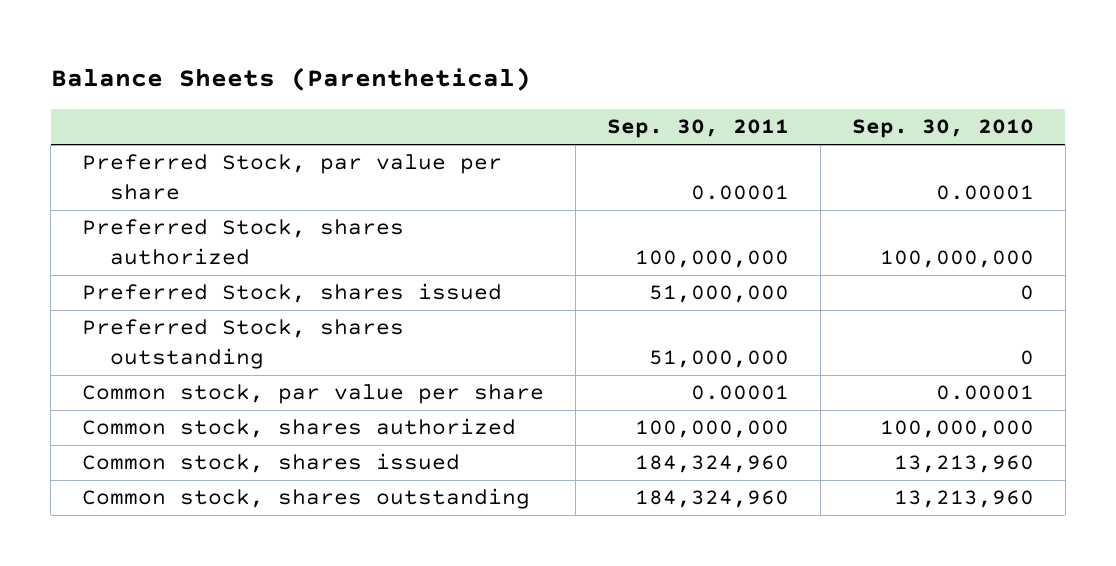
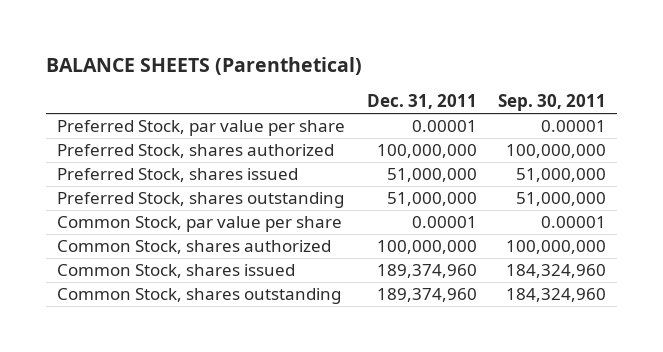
[50,67,531,92] Balance Sheets (Parenthetical) -> [46,57,363,76] BALANCE SHEETS (Parenthetical)
[851,119,1034,139] Sep. 30, 2010 -> none
none -> [366,94,477,110] Dec. 31, 2011
[82,384,545,405] Common stock, par value per share -> [57,215,343,232] Common Stock, par value per share
[82,418,517,439] Common stock, shares authorized -> [57,239,332,254] Common Stock, shares authorized
[82,453,461,474] Common stock, shares issued -> [57,263,296,278] Common Stock, shares issued
[82,488,531,510] Common stock, shares outstanding -> [57,287,342,304] Common Stock, shares outstanding

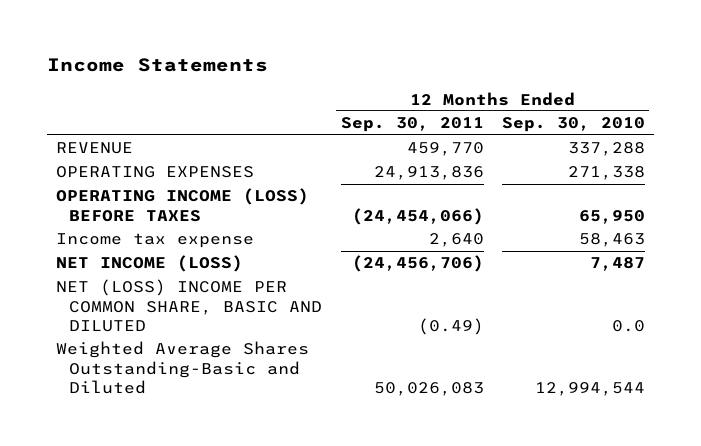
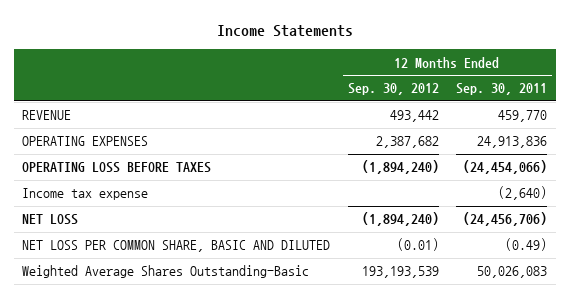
[501,117,645,133] Sep. 30, 2010 -> none
none -> [347,83,439,96] Sep. 30, 2012
[56,188,310,222] OPERATING INCOME (LOSS) BEFORE TAXES -> [22,162,212,174] OPERATING LOSS BEFORE TAXES
[428,233,484,248] 2,640 -> [498,186,548,201] (2,640)
[56,255,244,273] NET INCOME (LOSS) -> [22,214,79,226] NET LOSS
[56,279,323,332] NET (LOSS) INCOME PER COMMON SHARE, BASIC AND DILUTED -> [22,240,331,253] NET LOSS PER COMMON SHARE, BASIC AND DILUTED
[56,341,310,394] Weighted Average Shares Outstanding-Basic and Diluted -> [22,265,310,279] Weighted Average Shares Outstanding-Basic

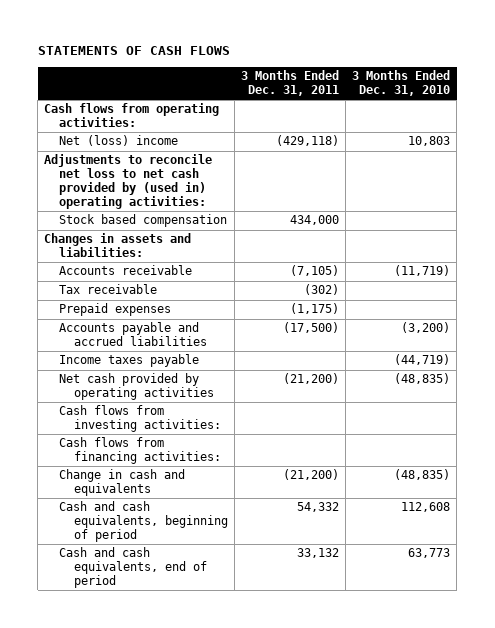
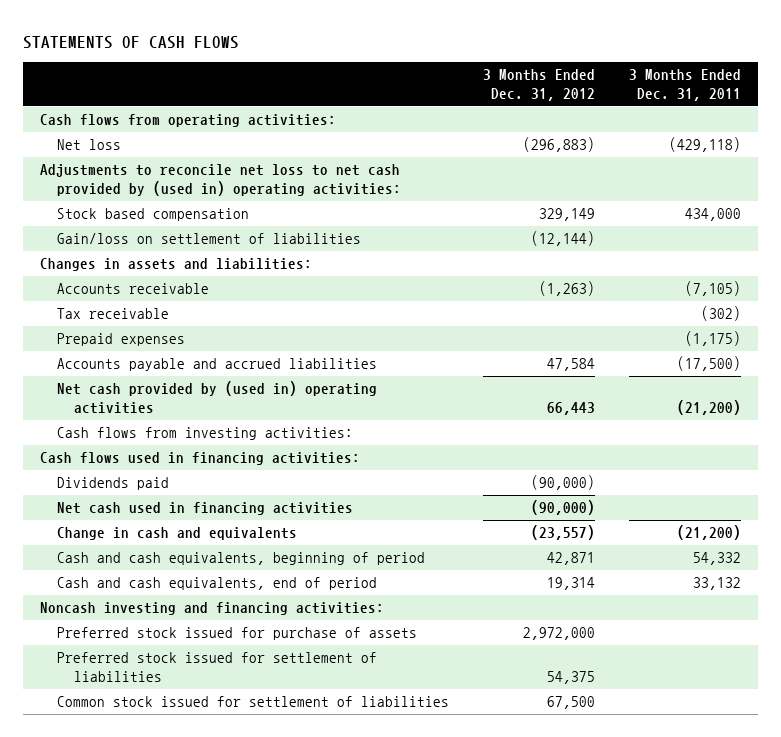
[352,70,451,97] 3 Months Ended Dec. 31, 2010 -> none
none -> [483,69,596,101] 3 Months Ended Dec. 31, 2012
[59,135,179,147] Net (loss) income -> [57,139,122,151] Net loss
none -> [57,233,362,245] Gain/loss on settlement of liabilities
[59,354,200,368] Income taxes payable -> none
[59,373,214,401] Net cash provided by operating activities -> [57,381,378,415] Net cash provided by (used in) operating activities
none -> [40,452,361,466] Cash flows used in financing activities:
none -> [57,477,170,491] Dividends paid
[59,437,221,465] Cash flows from financing activities: -> [57,502,354,516] Net cash used in financing activities
none -> [40,602,385,616] Noncash investing and financing activities:
none -> [57,627,418,641] Preferred stock issued for purchase of assets
none -> [57,652,378,683] Preferred stock issued for settlement of liabilities
none -> [57,696,450,708] Common stock issued for settlement of liabilities

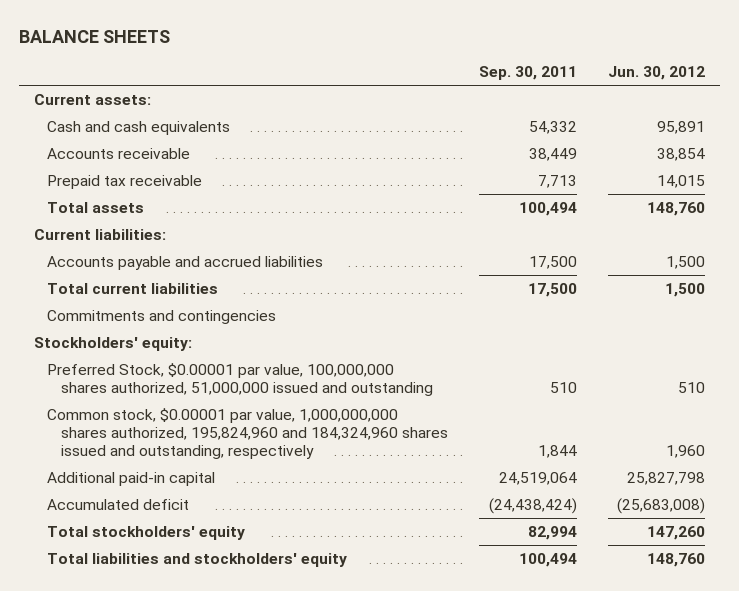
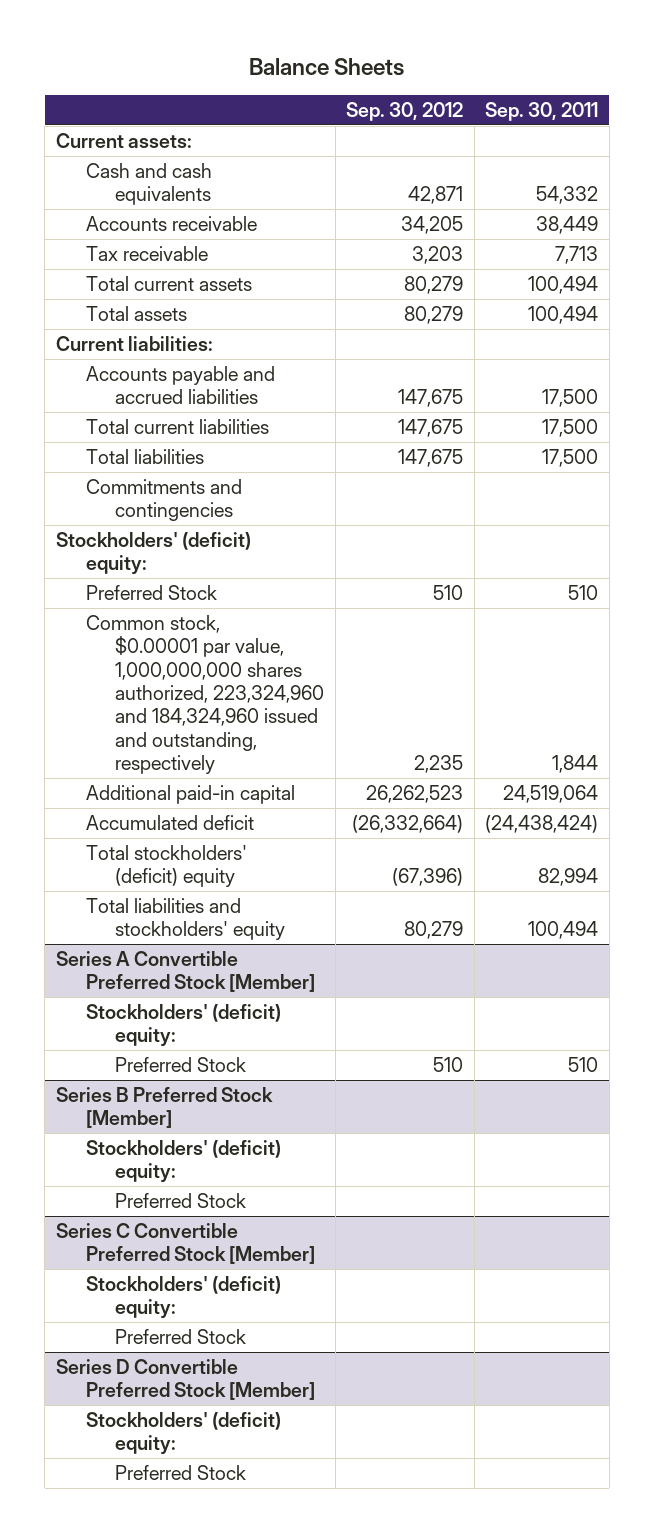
[18,29,170,43] BALANCE SHEETS -> [248,58,404,77] Balance Sheets
[607,66,705,81] Jun. 30, 2012 -> none
none -> [346,102,464,122] Sep. 30, 2012
[47,174,203,189] Prepaid tax receivable -> [85,245,208,261] Tax receivable
none -> [85,275,252,291] Total current assets
none -> [85,448,204,464] Total liabilities
[33,336,192,351] Stockholders' equity: -> [55,531,251,575] Stockholders' (deficit) equity:
[47,362,433,397] Preferred Stock, $0.00001 par value, 100,000,000 shares authorized, 51,000,000 issued and outstanding -> [85,584,217,600] Preferred Stock
[47,407,448,460] Common stock, $0.00001 par value, 1,000,000,000 shares authorized, 195,824,960 and 184,324,960 shares issued and outstanding, respectively -> [85,614,325,775] Common stock, $0.00001 par value, 1,000,000,000 shares authorized, 223,324,960 and 184,324,960 issued and outstanding, respectively
[47,525,246,540] Total stockholders' equity -> [85,844,247,888] Total stockholders' (deficit) equity
none -> [55,950,315,993] Series A Convertible Preferred Stock [Member]
none -> [85,1003,281,1047] Stockholders' (deficit) equity:
none -> [115,1056,247,1072] Preferred Stock
none -> [55,1086,273,1129] Series B Preferred Stock [Member]
none -> [85,1139,281,1183] Stockholders' (deficit) equity:
none -> [115,1192,247,1208] Preferred Stock
none -> [55,1222,315,1265] Series C Convertible Preferred Stock [Member]
none -> [85,1275,281,1319] Stockholders' (deficit) equity:
none -> [115,1328,247,1344] Preferred Stock
none -> [55,1358,315,1401] Series D Convertible Preferred Stock [Member]
none -> [85,1411,281,1455] Stockholders' (deficit) equity:
none -> [115,1464,247,1480] Preferred Stock

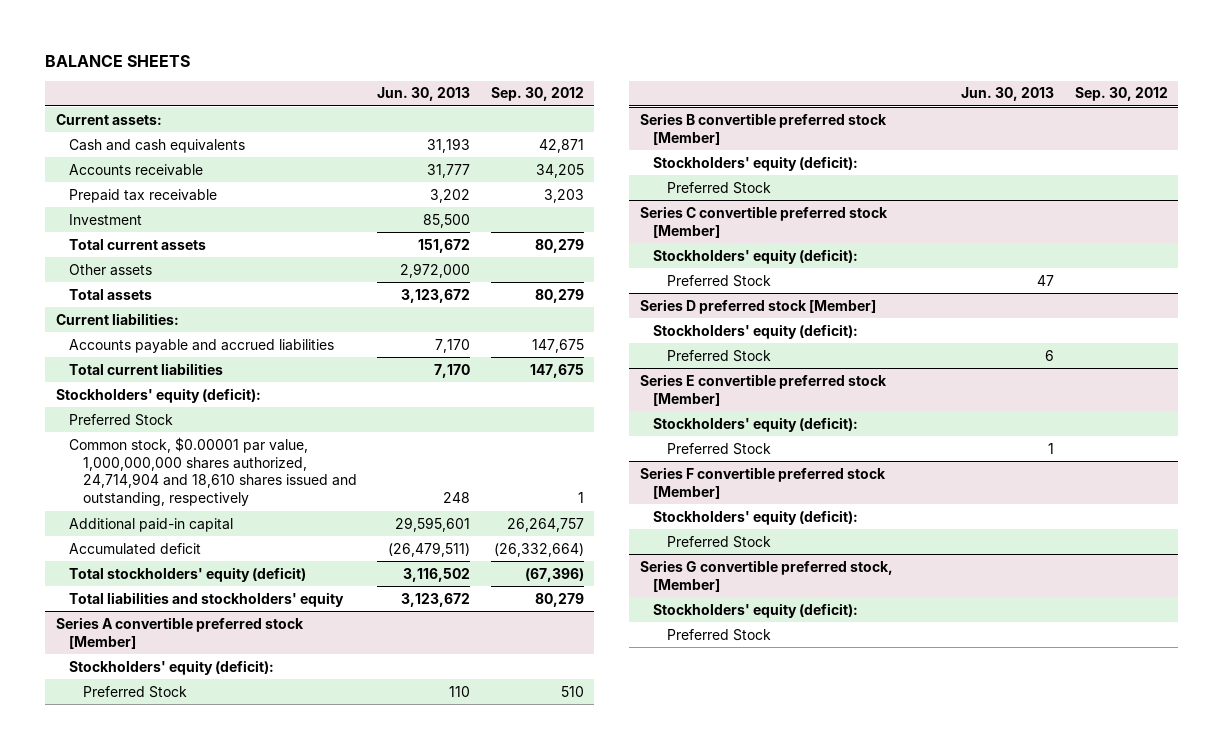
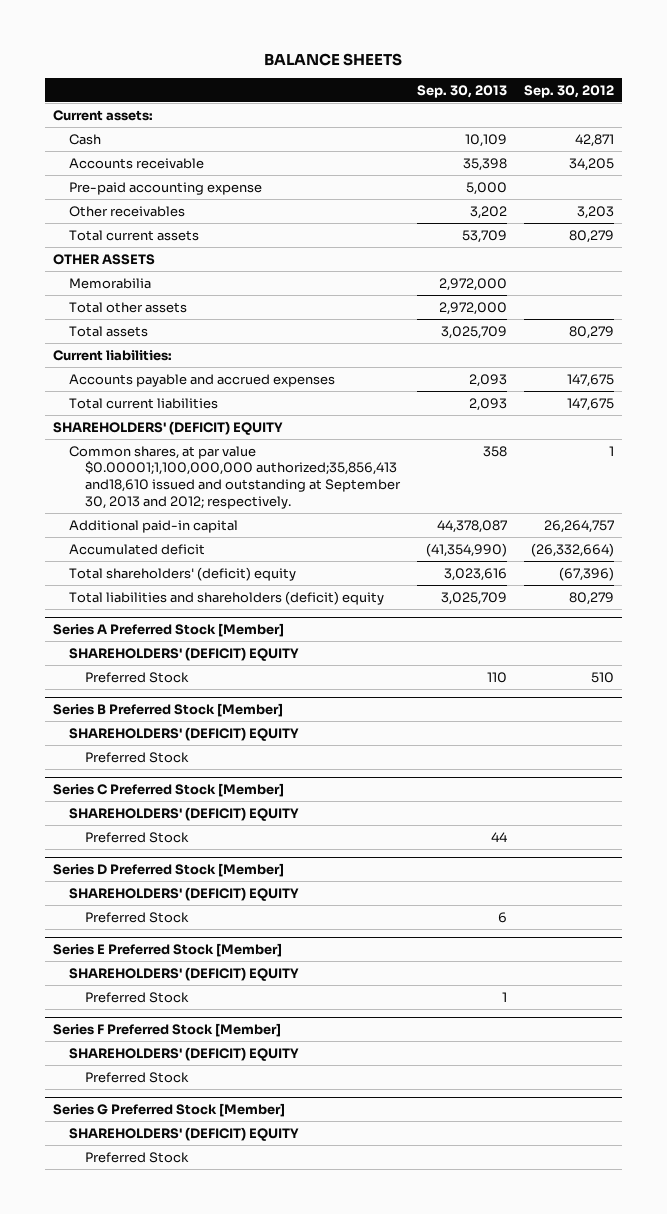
[377,87,471,102] Jun. 30, 2013 -> none
none -> [416,84,507,98] Sep. 30, 2013
[69,138,246,153] Cash and cash equivalents -> [69,133,102,145] Cash
[69,213,143,225] Investment -> none
none -> [69,181,263,195] Pre-paid accounting expense
[69,188,218,203] Prepaid tax receivable -> [69,205,186,217] Other receivables
none -> [53,253,156,265] OTHER ASSETS
[69,263,153,276] Other assets -> [69,277,152,289] Memorabilia
none -> [69,301,188,313] Total other assets
[69,338,335,353] Accounts payable and accrued liabilities -> [69,373,336,387] Accounts payable and accrued expenses
[69,413,174,426] Preferred Stock -> none
[55,387,261,403] Stockholders' equity (deficit): -> [53,420,284,435] SHAREHOLDERS' (DEFICIT) EQUITY
[69,436,357,507] Common stock, $0.00001 par value, 1,000,000,000 shares authorized, 24,714,904 and 18,610 shares issued and outstanding, respectively -> [69,445,402,509] Common shares, at par value $0.00001;1,100,000,000 authorized;35,856,413 and18,610 issued and outstanding at September 30, 2013 and 2012; respectively.
[69,566,307,582] Total stockholders' equity (deficit) -> [69,566,297,581] Total shareholders' (deficit) equity
[69,591,345,607] Total liabilities and stockholders' equity -> [69,590,385,605] Total liabilities and shareholders (deficit) equity
[55,616,304,649] Series A convertible preferred stock [Member] -> [53,623,285,638] Series A Preferred Stock [Member]
[69,659,275,675] Stockholders' equity (deficit): -> [69,646,300,661] SHAREHOLDERS' (DEFICIT) EQUITY
[639,112,887,145] Series B convertible preferred stock [Member] -> [53,703,284,718] Series B Preferred Stock [Member]
[653,155,859,171] Stockholders' equity (deficit): -> [69,726,300,741] SHAREHOLDERS' (DEFICIT) EQUITY
[639,205,888,238] Series C convertible preferred stock [Member] -> [53,783,285,798] Series C Preferred Stock [Member]
[653,248,859,264] Stockholders' equity (deficit): -> [69,806,300,821] SHAREHOLDERS' (DEFICIT) EQUITY
[639,298,876,314] Series D preferred stock [Member] -> [53,863,285,878] Series D Preferred Stock [Member]
[653,323,859,339] Stockholders' equity (deficit): -> [69,886,300,901] SHAREHOLDERS' (DEFICIT) EQUITY
[639,373,887,406] Series E convertible preferred stock [Member] -> [53,943,283,958] Series E Preferred Stock [Member]
[653,416,859,432] Stockholders' equity (deficit): -> [69,966,300,981] SHAREHOLDERS' (DEFICIT) EQUITY
[639,466,886,499] Series F convertible preferred stock [Member] -> [53,1023,282,1038] Series F Preferred Stock [Member]
[653,509,859,525] Stockholders' equity (deficit): -> [69,1046,300,1061] SHAREHOLDERS' (DEFICIT) EQUITY
[639,559,893,592] Series G convertible preferred stock, [Member] -> [53,1103,286,1118] Series G Preferred Stock [Member]
[653,602,859,618] Stockholders' equity (deficit): -> [69,1126,300,1141] SHAREHOLDERS' (DEFICIT) EQUITY

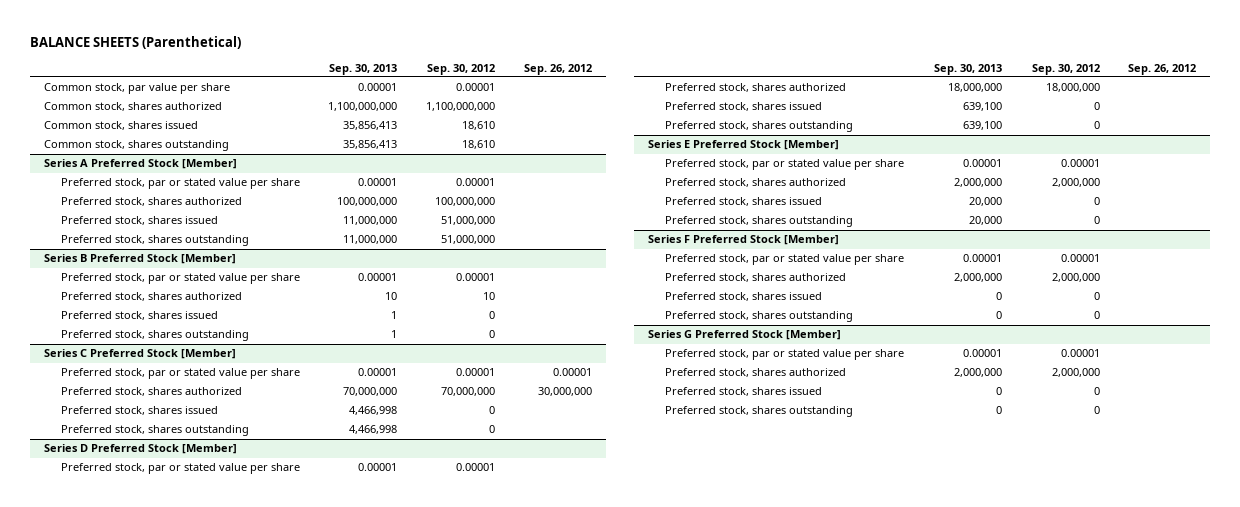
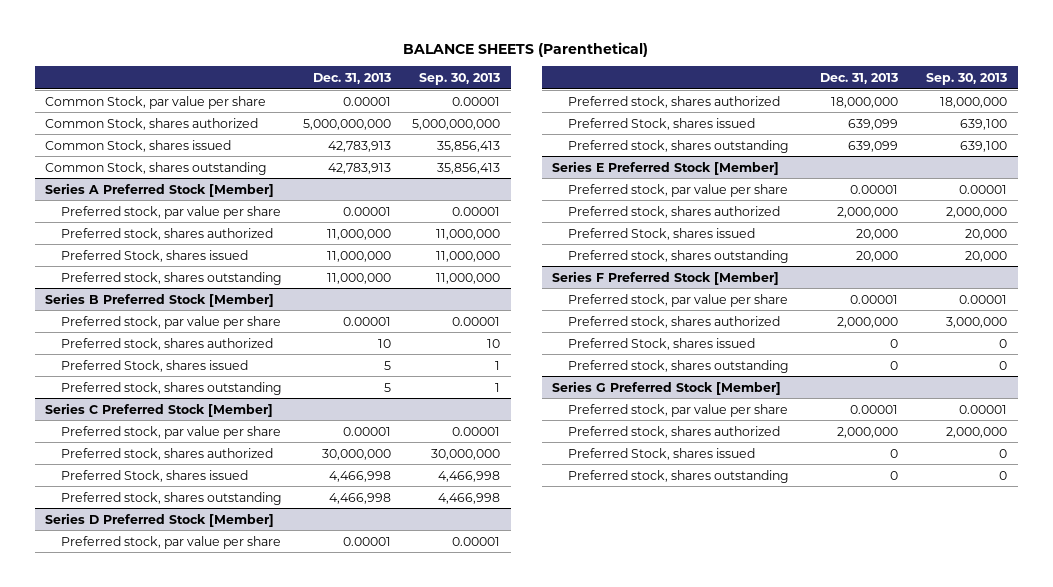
[427,63,496,75] Sep. 30, 2012 -> none
[523,63,592,75] Sep. 26, 2012 -> none
none -> [313,72,392,84] Dec. 31, 2013
[43,83,230,95] Common stock, par value per share -> [45,95,267,109] Common Stock, par value per share
[43,102,222,112] Common stock, shares authorized -> [45,117,259,130] Common Stock, shares authorized
[328,102,398,112] 1,100,000,000 -> [412,118,501,130] 5,000,000,000
[43,121,198,131] Common stock, shares issued -> [45,139,232,152] Common Stock, shares issued
[43,140,229,152] Common stock, shares outstanding -> [45,161,268,175] Common Stock, shares outstanding
[60,178,300,190] Preferred stock, par or stated value per share -> [60,205,281,219] Preferred stock, par value per share
[337,197,398,207] 100,000,000 -> [436,228,501,240] 11,000,000
[60,216,218,226] Preferred stock, shares issued -> [60,249,248,262] Preferred Stock, shares issued
[60,273,300,285] Preferred stock, par or stated value per share -> [60,315,281,329] Preferred stock, par value per share
[60,311,218,321] Preferred stock, shares issued -> [60,359,248,372] Preferred Stock, shares issued
[60,368,300,380] Preferred stock, par or stated value per share -> [60,425,281,439] Preferred stock, par value per share
[343,387,398,397] 70,000,000 -> [431,448,501,460] 30,000,000
[60,406,218,416] Preferred stock, shares issued -> [60,469,248,482] Preferred Stock, shares issued
[60,463,300,475] Preferred stock, par or stated value per share -> [60,535,281,549] Preferred stock, par value per share
[665,102,823,112] Preferred stock, shares issued -> [567,117,755,130] Preferred Stock, shares issued
[665,159,905,171] Preferred stock, par or stated value per share -> [567,183,788,197] Preferred stock, par value per share
[665,197,823,207] Preferred stock, shares issued -> [567,227,755,240] Preferred Stock, shares issued
[665,254,905,266] Preferred stock, par or stated value per share -> [567,293,788,307] Preferred stock, par value per share
[953,273,1002,283] 2,000,000 -> [946,316,1008,328] 3,000,000
[665,292,823,302] Preferred stock, shares issued -> [567,337,755,350] Preferred Stock, shares issued
[665,349,905,361] Preferred stock, par or stated value per share -> [567,403,788,417] Preferred stock, par value per share
[665,387,823,397] Preferred stock, shares issued -> [567,447,755,460] Preferred Stock, shares issued

